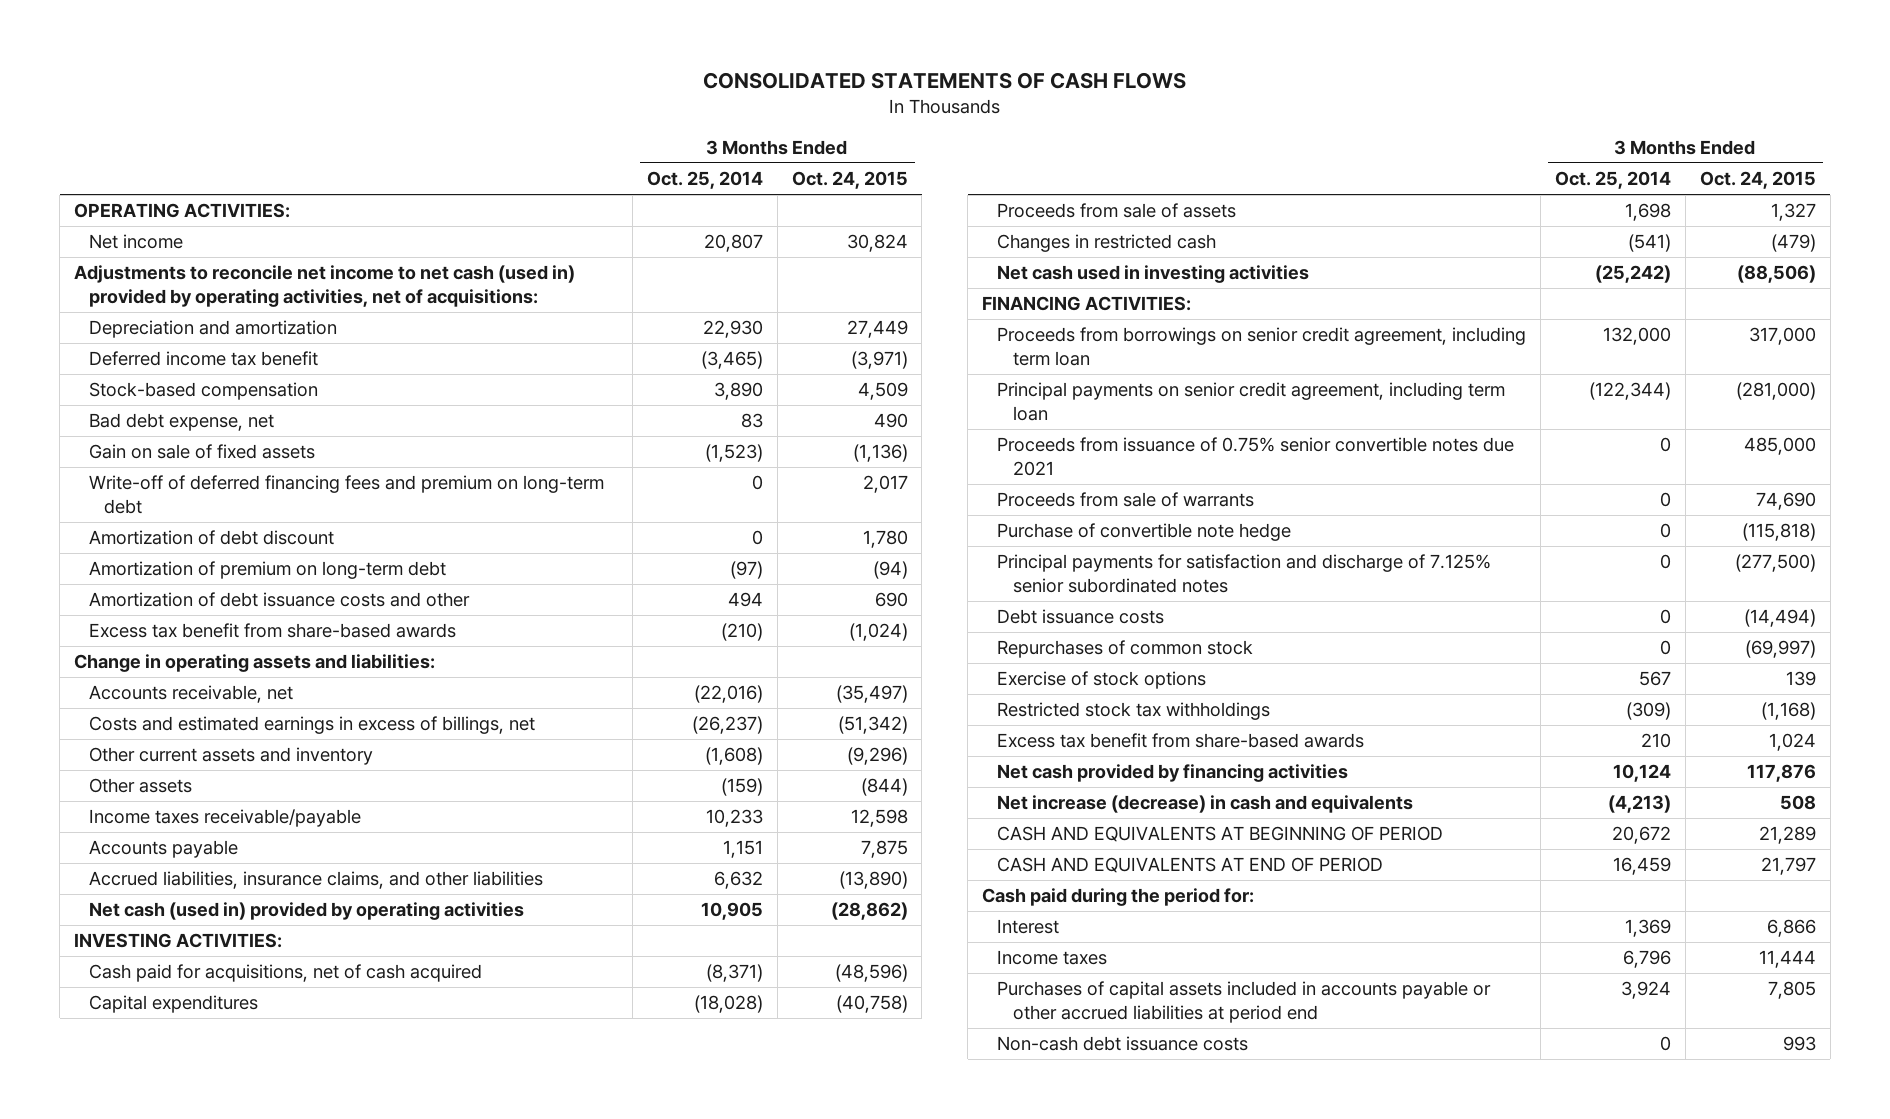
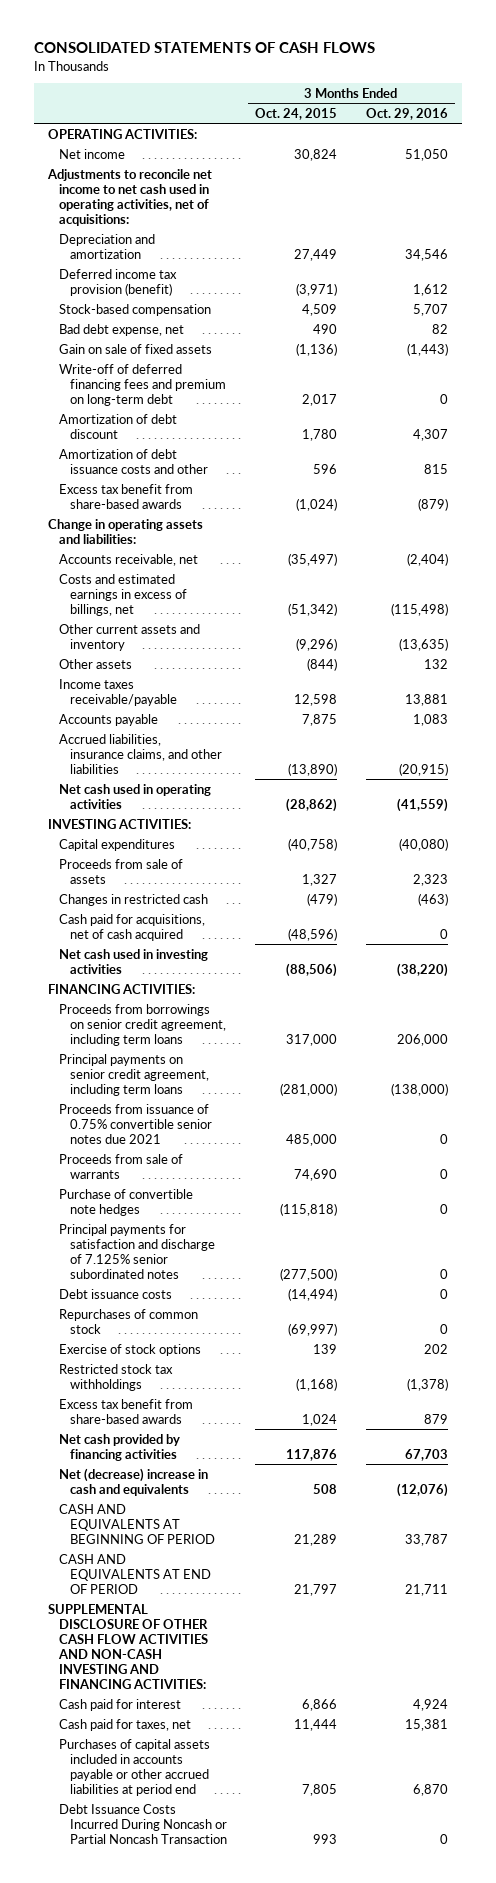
[646,171,763,190] Oct. 25, 2014 -> none
none -> [365,107,448,120] Oct. 29, 2016
[74,265,576,307] Adjustments to reconcile net income to net cash (used in) provided by operating activities, net of acquisitions: -> [46,168,212,226] Adjustments to reconcile net income to net cash used in operating activities, net of acquisitions:
[89,351,319,367] Deferred income tax benefit -> [59,268,178,296] Deferred income tax provision (benefit)
[89,561,447,580] Amortization of premium on long-term debt -> none
[874,592,908,608] 690 -> [313,463,338,474] 596
[89,902,525,921] Net cash (used in) provided by operating activities -> [59,783,212,809] Net cash used in operating activities
[89,964,483,983] Cash paid for acquisitions, net of cash acquired -> [59,913,206,941] Cash paid for acquisitions, net of cash acquired
[997,327,1527,366] Proceeds from borrowings on senior credit agreement, including term loan -> [59,1003,227,1046] Proceeds from borrowings on senior credit agreement, including term loans
[997,382,1506,421] Principal payments on senior credit agreement, including term loan -> [59,1053,210,1096] Principal payments on senior credit agreement, including term loans
[997,437,1515,476] Proceeds from issuance of 0.75% senior convertible notes due 2021 -> [59,1103,213,1144] Proceeds from issuance of 0.75% convertible senior notes due 2021
[997,523,1292,542] Purchase of convertible note hedge -> [59,1188,194,1216] Purchase of convertible note hedges
[997,795,1414,814] Net increase (decrease) in cash and equivalents -> [59,1467,209,1496] Net (decrease) increase in cash and equivalents
[982,888,1255,907] Cash paid during the period for: -> none
none -> [47,1603,209,1689] SUPPLEMENTAL DISCLOSURE OF OTHER CASH FLOW ACTIVITIES AND NON-CASH INVESTING AND FINANCING ACTIVITIES:
[997,919,1060,935] Interest -> [59,1698,182,1711] Cash paid for interest
[997,950,1108,966] Income taxes -> [59,1718,192,1731] Cash paid for taxes, net
[997,1036,1249,1052] Non-cash debt issuance costs -> [59,1803,228,1844] Debt Issuance Costs Incurred During Noncash or Partial Noncash Transaction

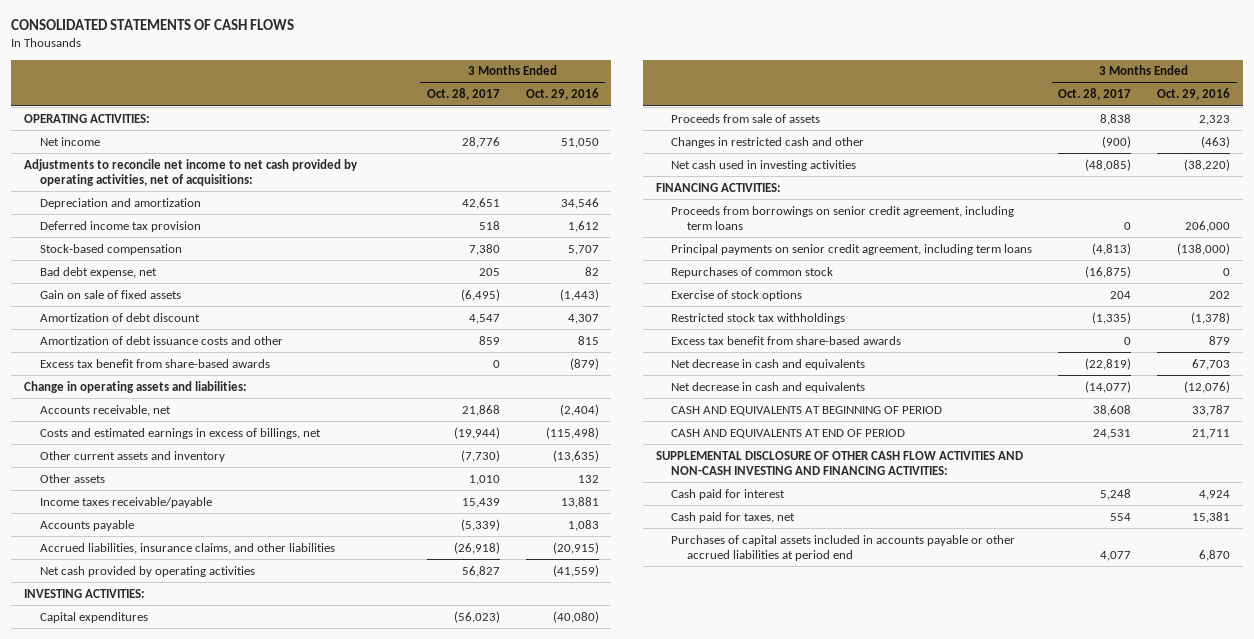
[255,107,338,120] Oct. 24, 2015 -> none
none -> [426,88,500,101] Oct. 28, 2017
[46,168,212,226] Adjustments to reconcile net income to net cash used in operating activities, net of acquisitions: -> [24,158,359,186] Adjustments to reconcile net income to net cash provided by operating activities, net of acquisitions:
[59,268,178,296] Deferred income tax provision (benefit) -> [39,220,201,232] Deferred income tax provision
[59,363,227,406] Write-off of deferred financing fees and premium on long-term debt -> none
[59,783,212,809] Net cash used in operating activities -> [39,565,255,577] Net cash provided by operating activities
[59,913,206,941] Cash paid for acquisitions, net of cash acquired -> none
[59,893,209,906] Changes in restricted cash -> [671,136,865,148] Changes in restricted cash and other
[59,1103,213,1144] Proceeds from issuance of 0.75% convertible senior notes due 2021 -> none
[59,1153,184,1179] Proceeds from sale of warrants -> none
[59,1188,194,1216] Purchase of convertible note hedges -> none
[59,1223,216,1279] Principal payments for satisfaction and discharge of 7.125% senior subordinated notes -> none
[59,1288,173,1299] Debt issuance costs -> none
[59,1433,181,1461] Net cash provided by financing activities -> [671,358,866,370] Net decrease in cash and equivalents
[59,1467,209,1496] Net (decrease) increase in cash and equivalents -> [671,381,866,393] Net decrease in cash and equivalents
[59,1803,228,1844] Debt Issuance Costs Incurred During Noncash or Partial Noncash Transaction -> none

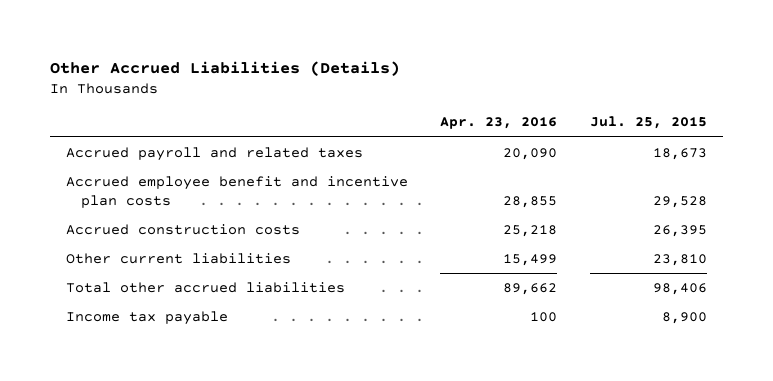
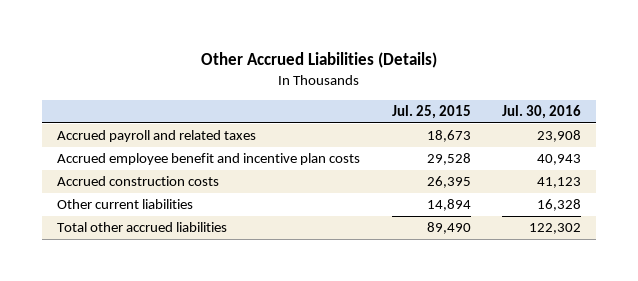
[440,117,558,130] Apr. 23, 2016 -> none
none -> [501,105,581,120] Jul. 30, 2016
[65,310,228,325] Income tax payable -> none
[652,253,707,266] 23,810 -> [426,199,471,212] 14,894
[652,282,707,295] 98,406 -> [426,222,471,235] 89,490

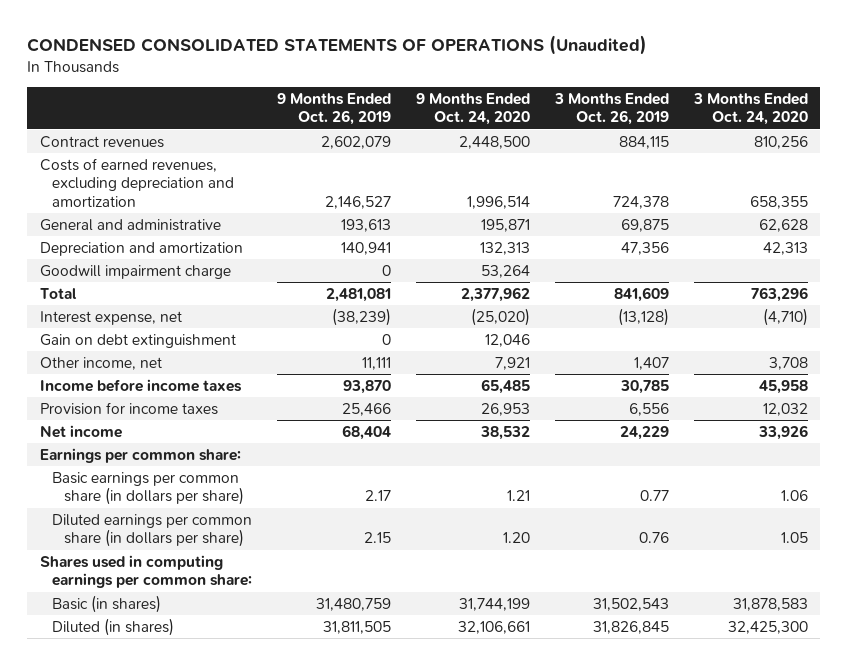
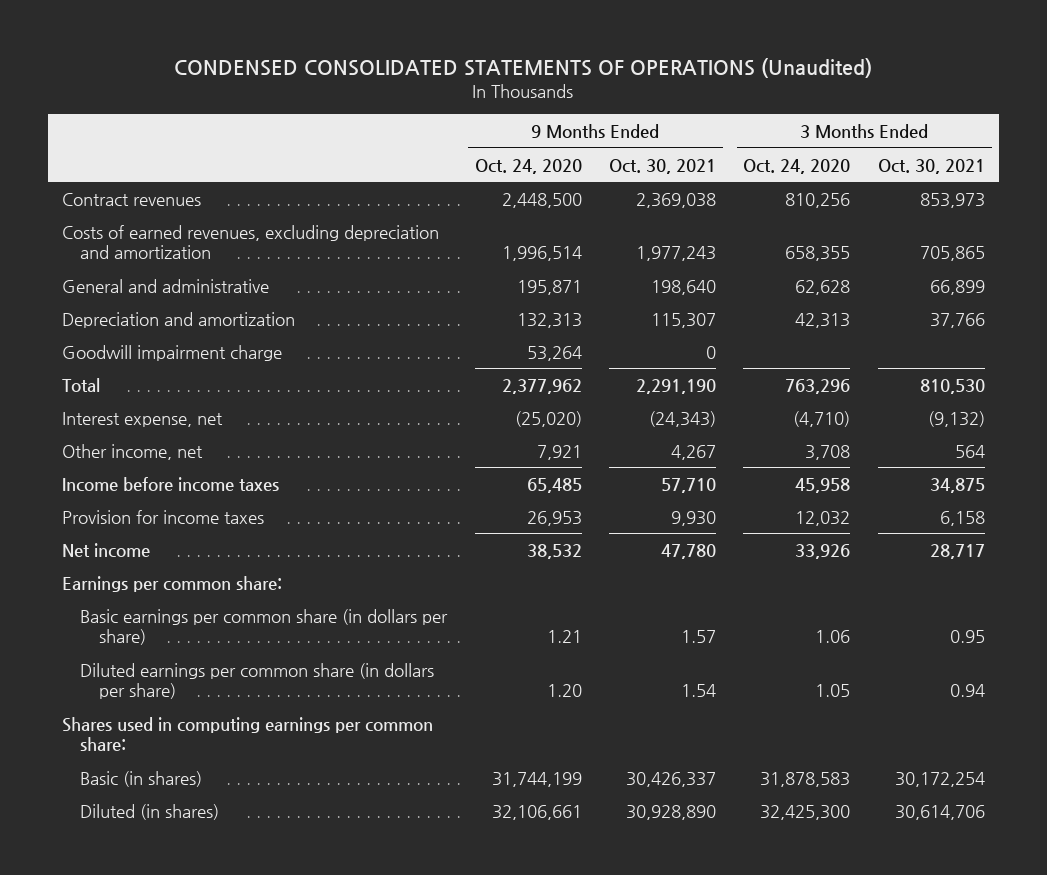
[276,92,391,126] 9 Months Ended Oct. 26, 2019 -> none
[553,92,669,126] 3 Months Ended Oct. 26, 2019 -> none
none -> [608,158,716,174] Oct. 30, 2021
none -> [877,158,985,174] Oct. 30, 2021
[39,333,236,348] Gain on debt extinguishment -> none

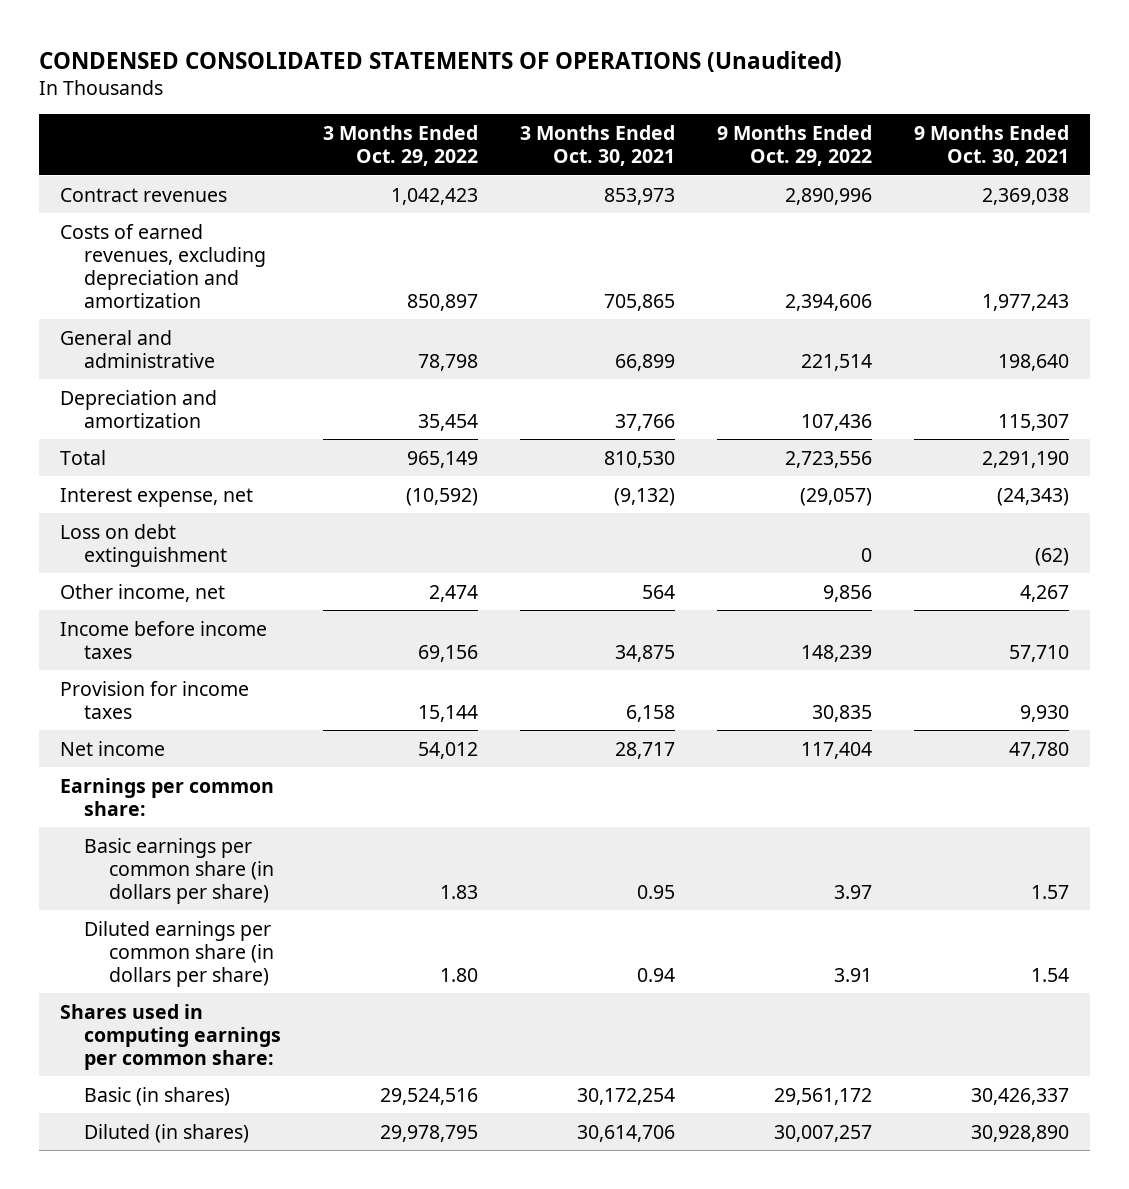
[474,158,582,174] Oct. 24, 2020 -> none
[743,158,851,174] Oct. 24, 2020 -> none
none -> [323,124,479,166] 3 Months Ended Oct. 29, 2022
none -> [717,124,873,166] 9 Months Ended Oct. 29, 2022
[61,344,282,361] Goodwill impairment charge -> none
none -> [59,523,228,567] Loss on debt extinguishment

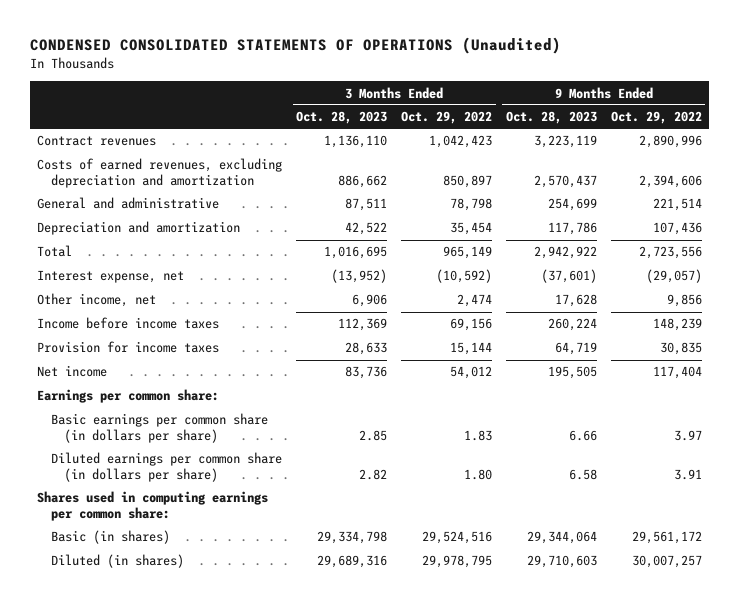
[520,124,676,166] 3 Months Ended Oct. 30, 2021 -> none
[914,124,1070,166] 9 Months Ended Oct. 30, 2021 -> none
none -> [296,111,388,125] Oct. 28, 2023
none -> [505,111,597,125] Oct. 28, 2023
[59,523,228,567] Loss on debt extinguishment -> none

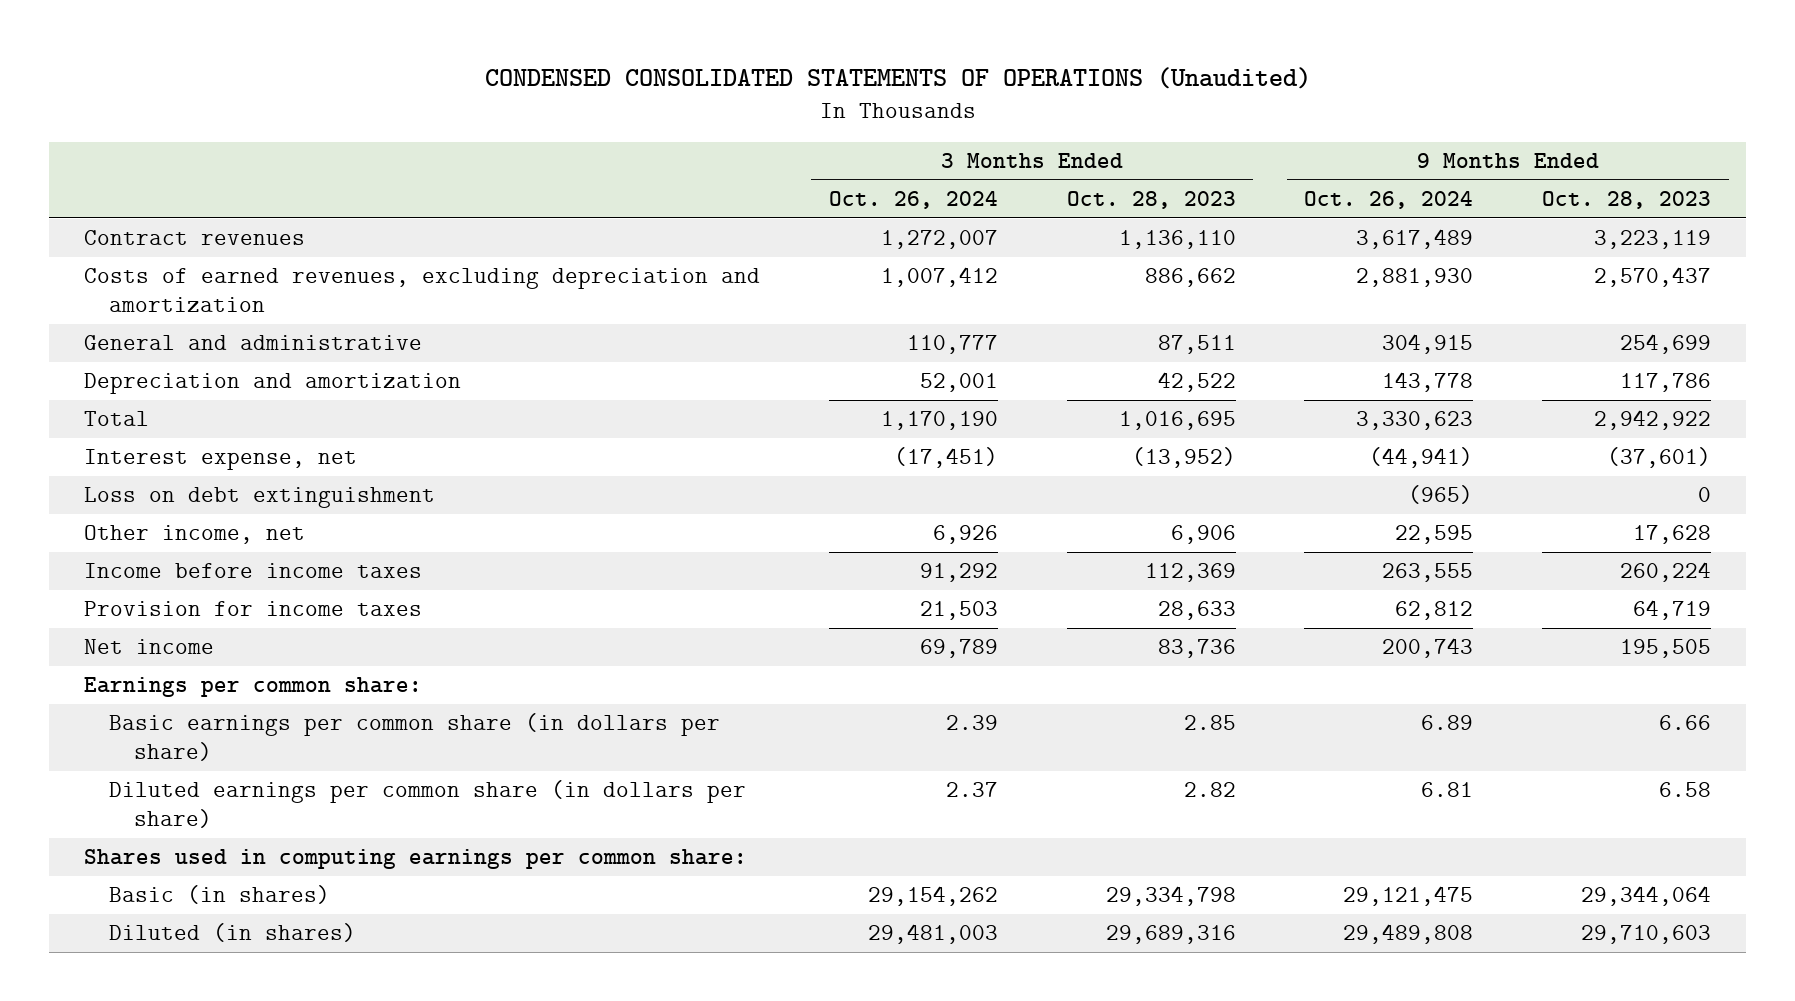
[401,111,493,125] Oct. 29, 2022 -> none
[610,111,702,125] Oct. 29, 2022 -> none
none -> [828,190,998,209] Oct. 26, 2024
none -> [1304,190,1474,209] Oct. 26, 2024
none -> [83,487,435,509] Loss on debt extinguishment

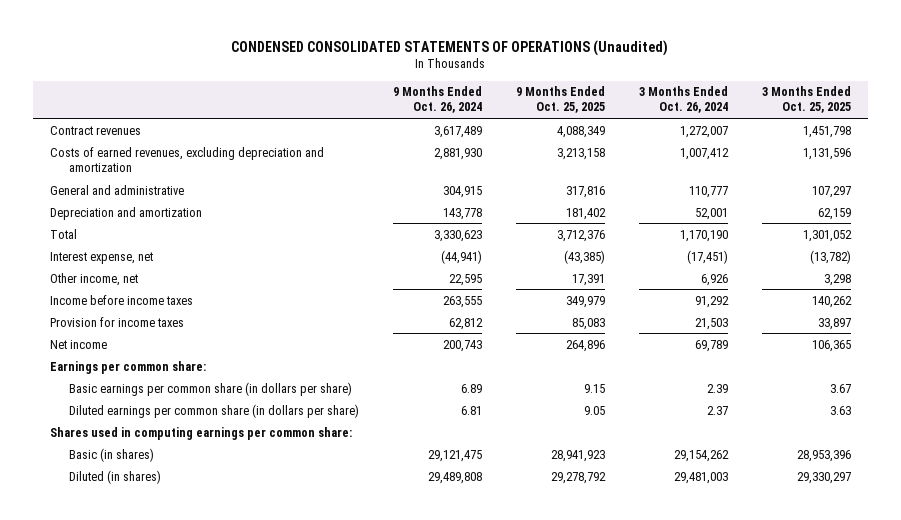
[1066,190,1236,209] Oct. 28, 2023 -> none
[1542,190,1712,209] Oct. 28, 2023 -> none
none -> [515,86,605,114] 9 Months Ended Oct. 25, 2025
none -> [762,86,852,114] 3 Months Ended Oct. 25, 2025
[83,487,435,509] Loss on debt extinguishment -> none

